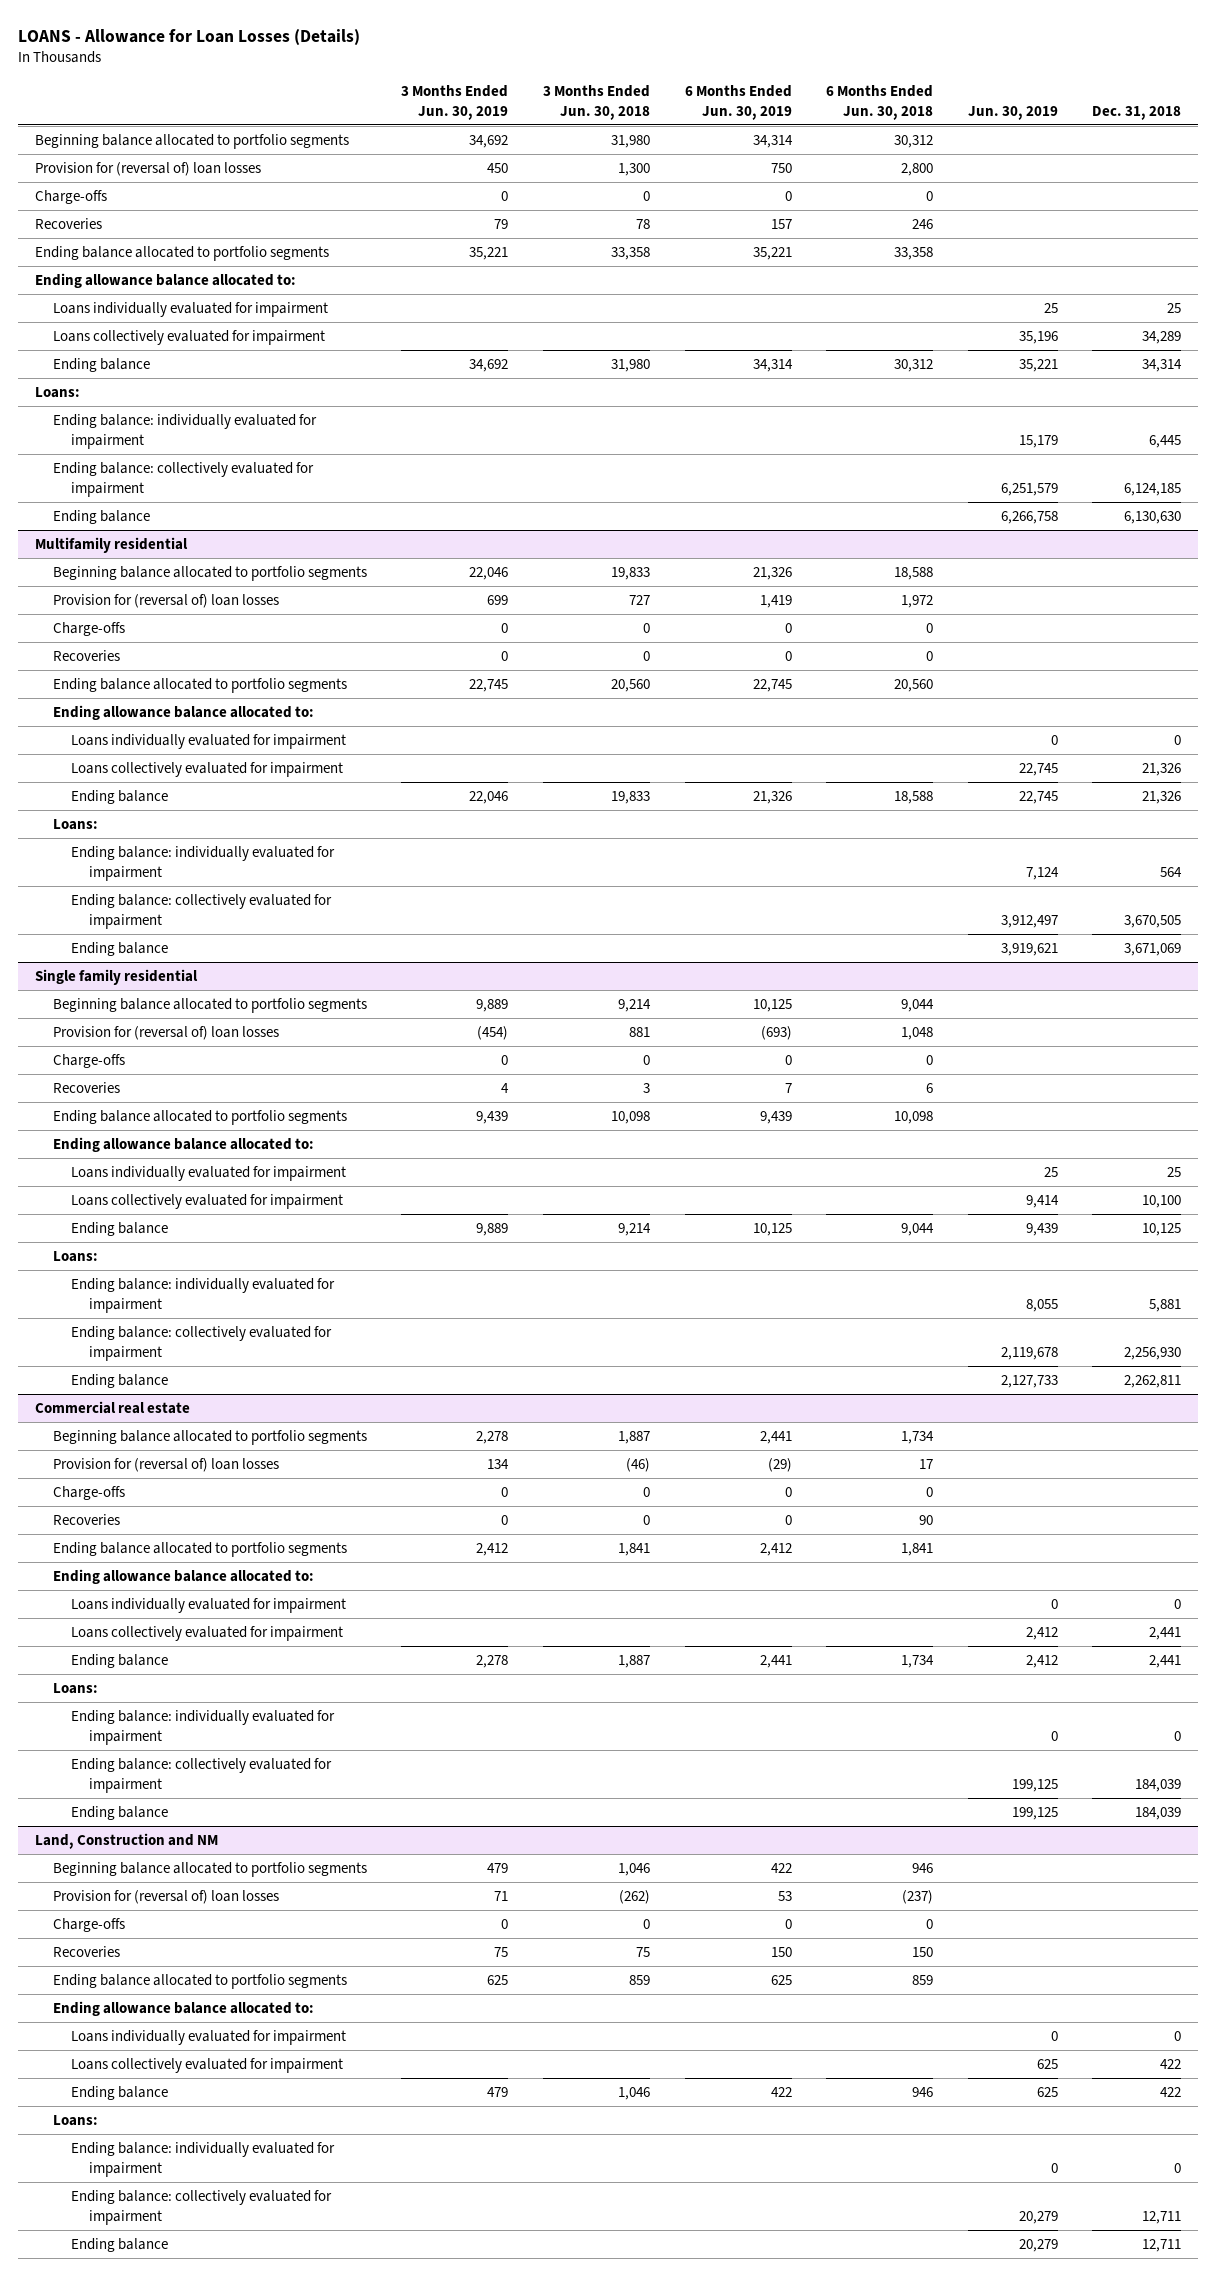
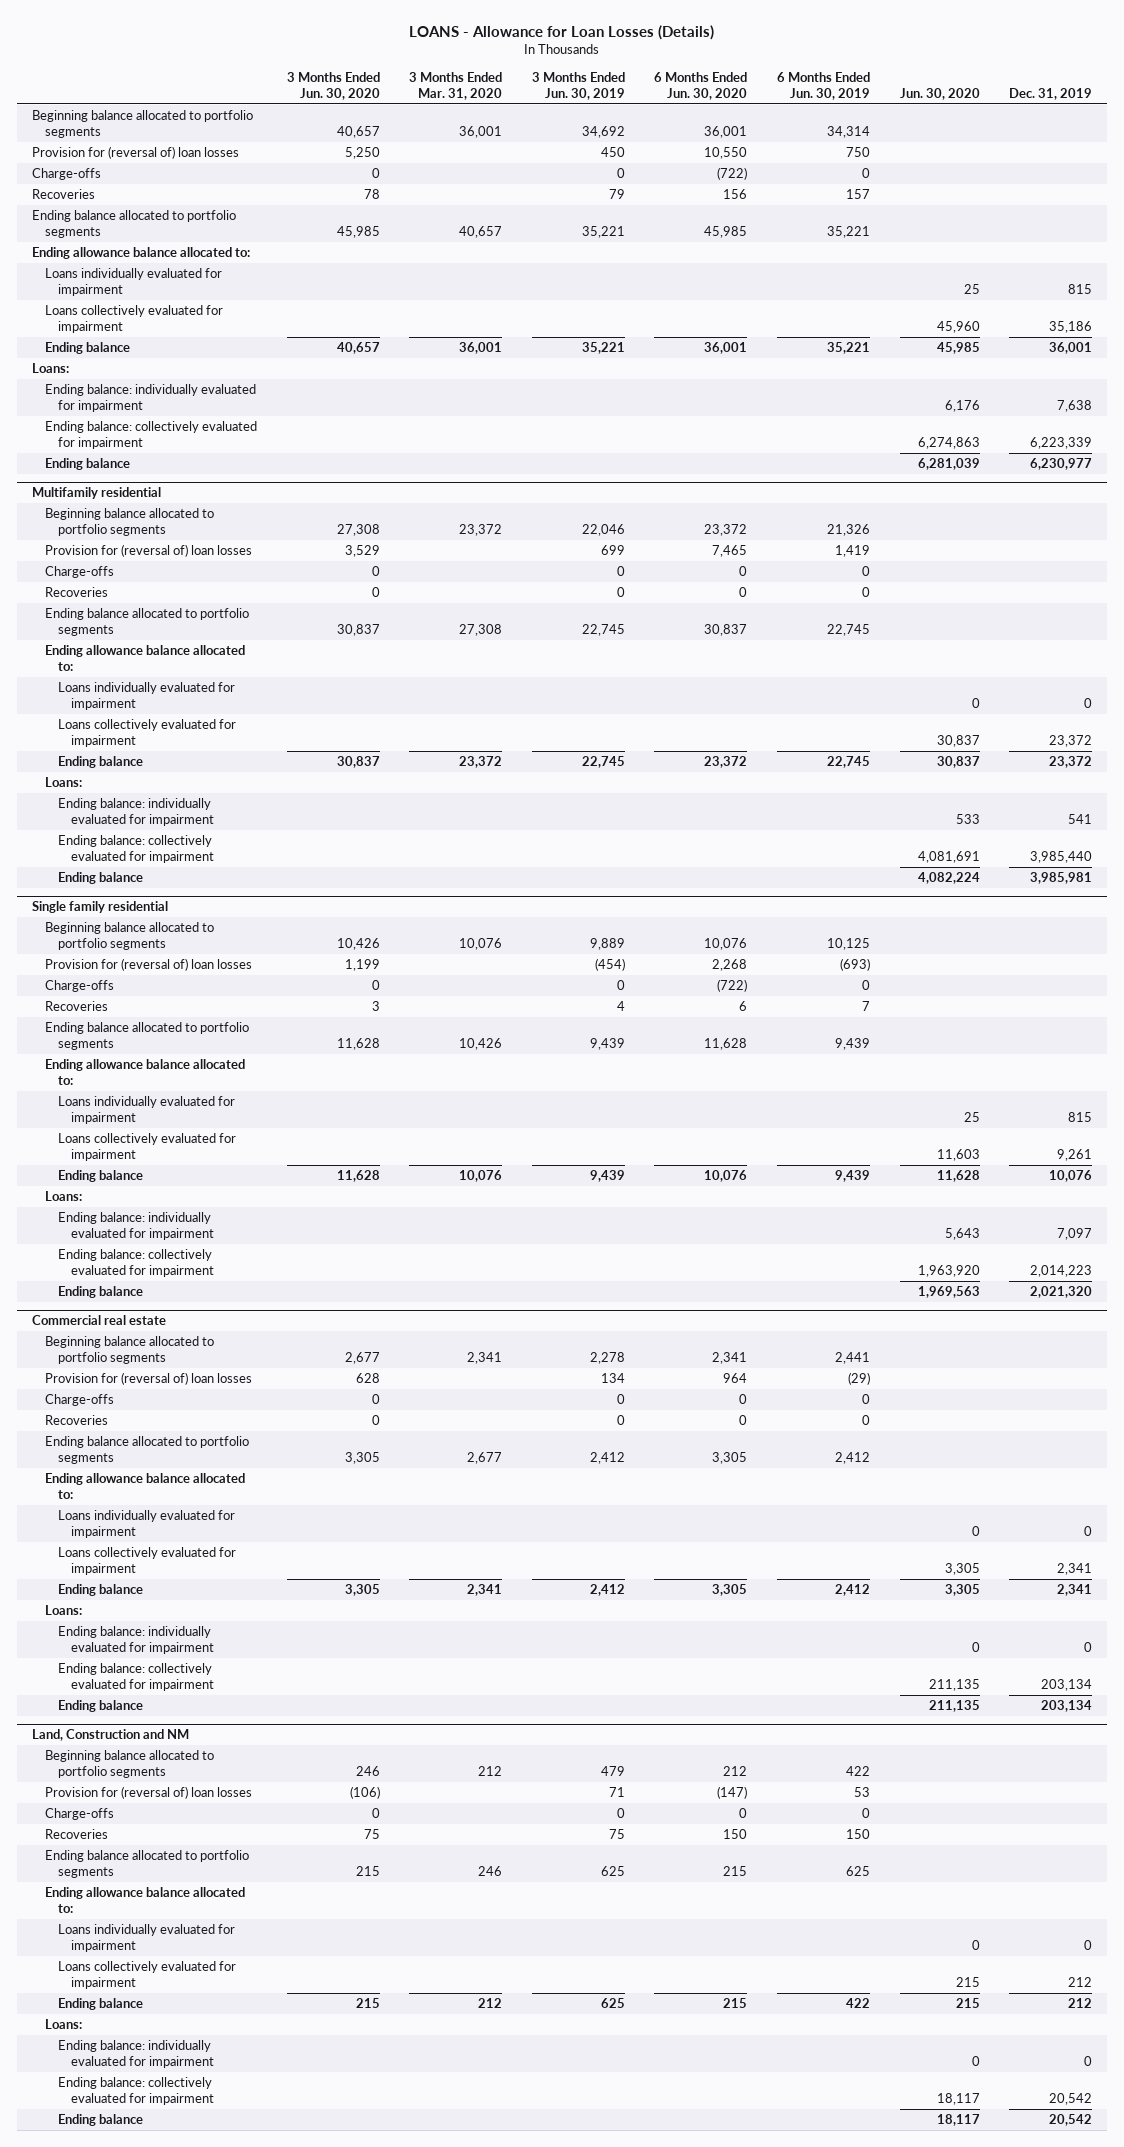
[543,85,651,121] 3 Months Ended Jun. 30, 2018 -> none
[826,85,934,121] 6 Months Ended Jun. 30, 2018 -> none
[967,106,1058,121] Jun. 30, 2019 -> none
[1092,106,1182,121] Dec. 31, 2018 -> none
none -> [286,71,380,100] 3 Months Ended Jun. 30, 2020
none -> [409,71,503,100] 3 Months Ended Mar. 31, 2020
none -> [654,71,748,100] 6 Months Ended Jun. 30, 2020
none -> [899,87,980,100] Jun. 30, 2020
none -> [1009,87,1093,100] Dec. 31, 2019
[469,358,509,372] 34,692 -> [581,341,625,354] 35,221
[752,358,793,372] 34,314 -> [826,341,870,354] 35,221
[469,790,509,804] 22,046 -> [581,755,625,768] 22,745
[752,790,792,804] 21,326 -> [826,755,870,768] 22,745
[476,1222,509,1236] 9,889 -> [589,1169,625,1182] 9,439
[752,1222,792,1236] 10,125 -> [834,1169,870,1182] 9,439
[476,1654,509,1668] 2,278 -> [589,1583,625,1596] 2,412
[759,1654,792,1668] 2,441 -> [834,1583,870,1596] 2,412
[487,2086,509,2097] 479 -> [600,1997,625,2008] 625

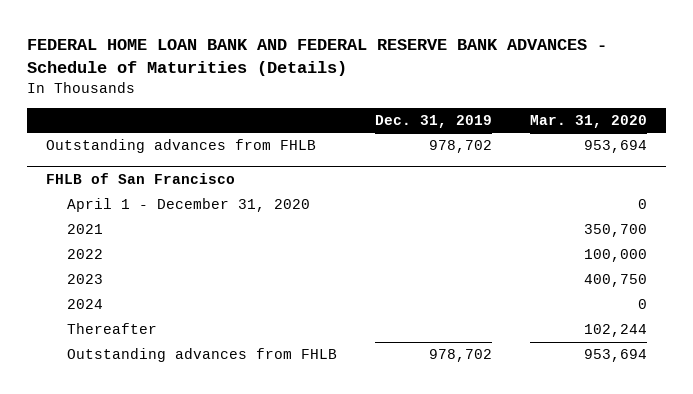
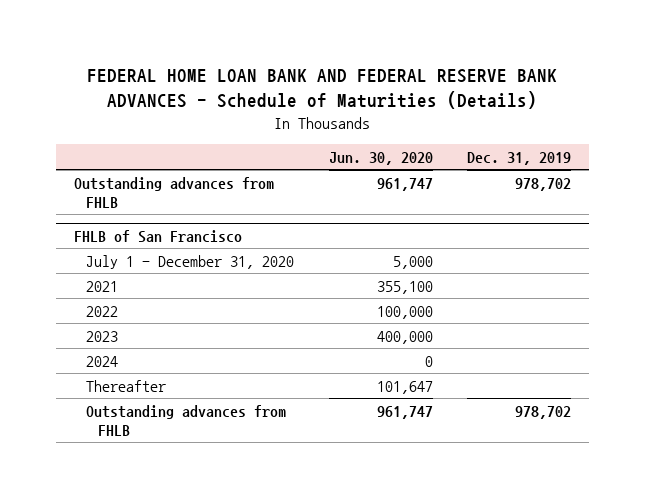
[529,114,647,128] Mar. 31, 2020 -> none
none -> [328,151,433,165] Jun. 30, 2020
[67,198,311,213] April 1 - December 31, 2020 -> [85,254,294,269] July 1 - December 31, 2020

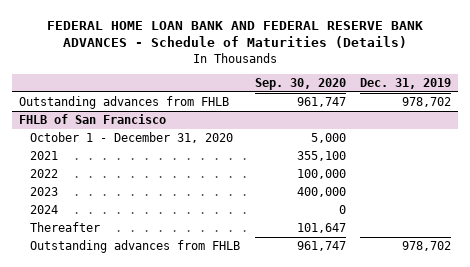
[328,151,433,165] Jun. 30, 2020 -> none
none -> [254,77,346,90] Sep. 30, 2020
[85,254,294,269] July 1 - December 31, 2020 -> [30,131,234,143] October 1 - December 31, 2020

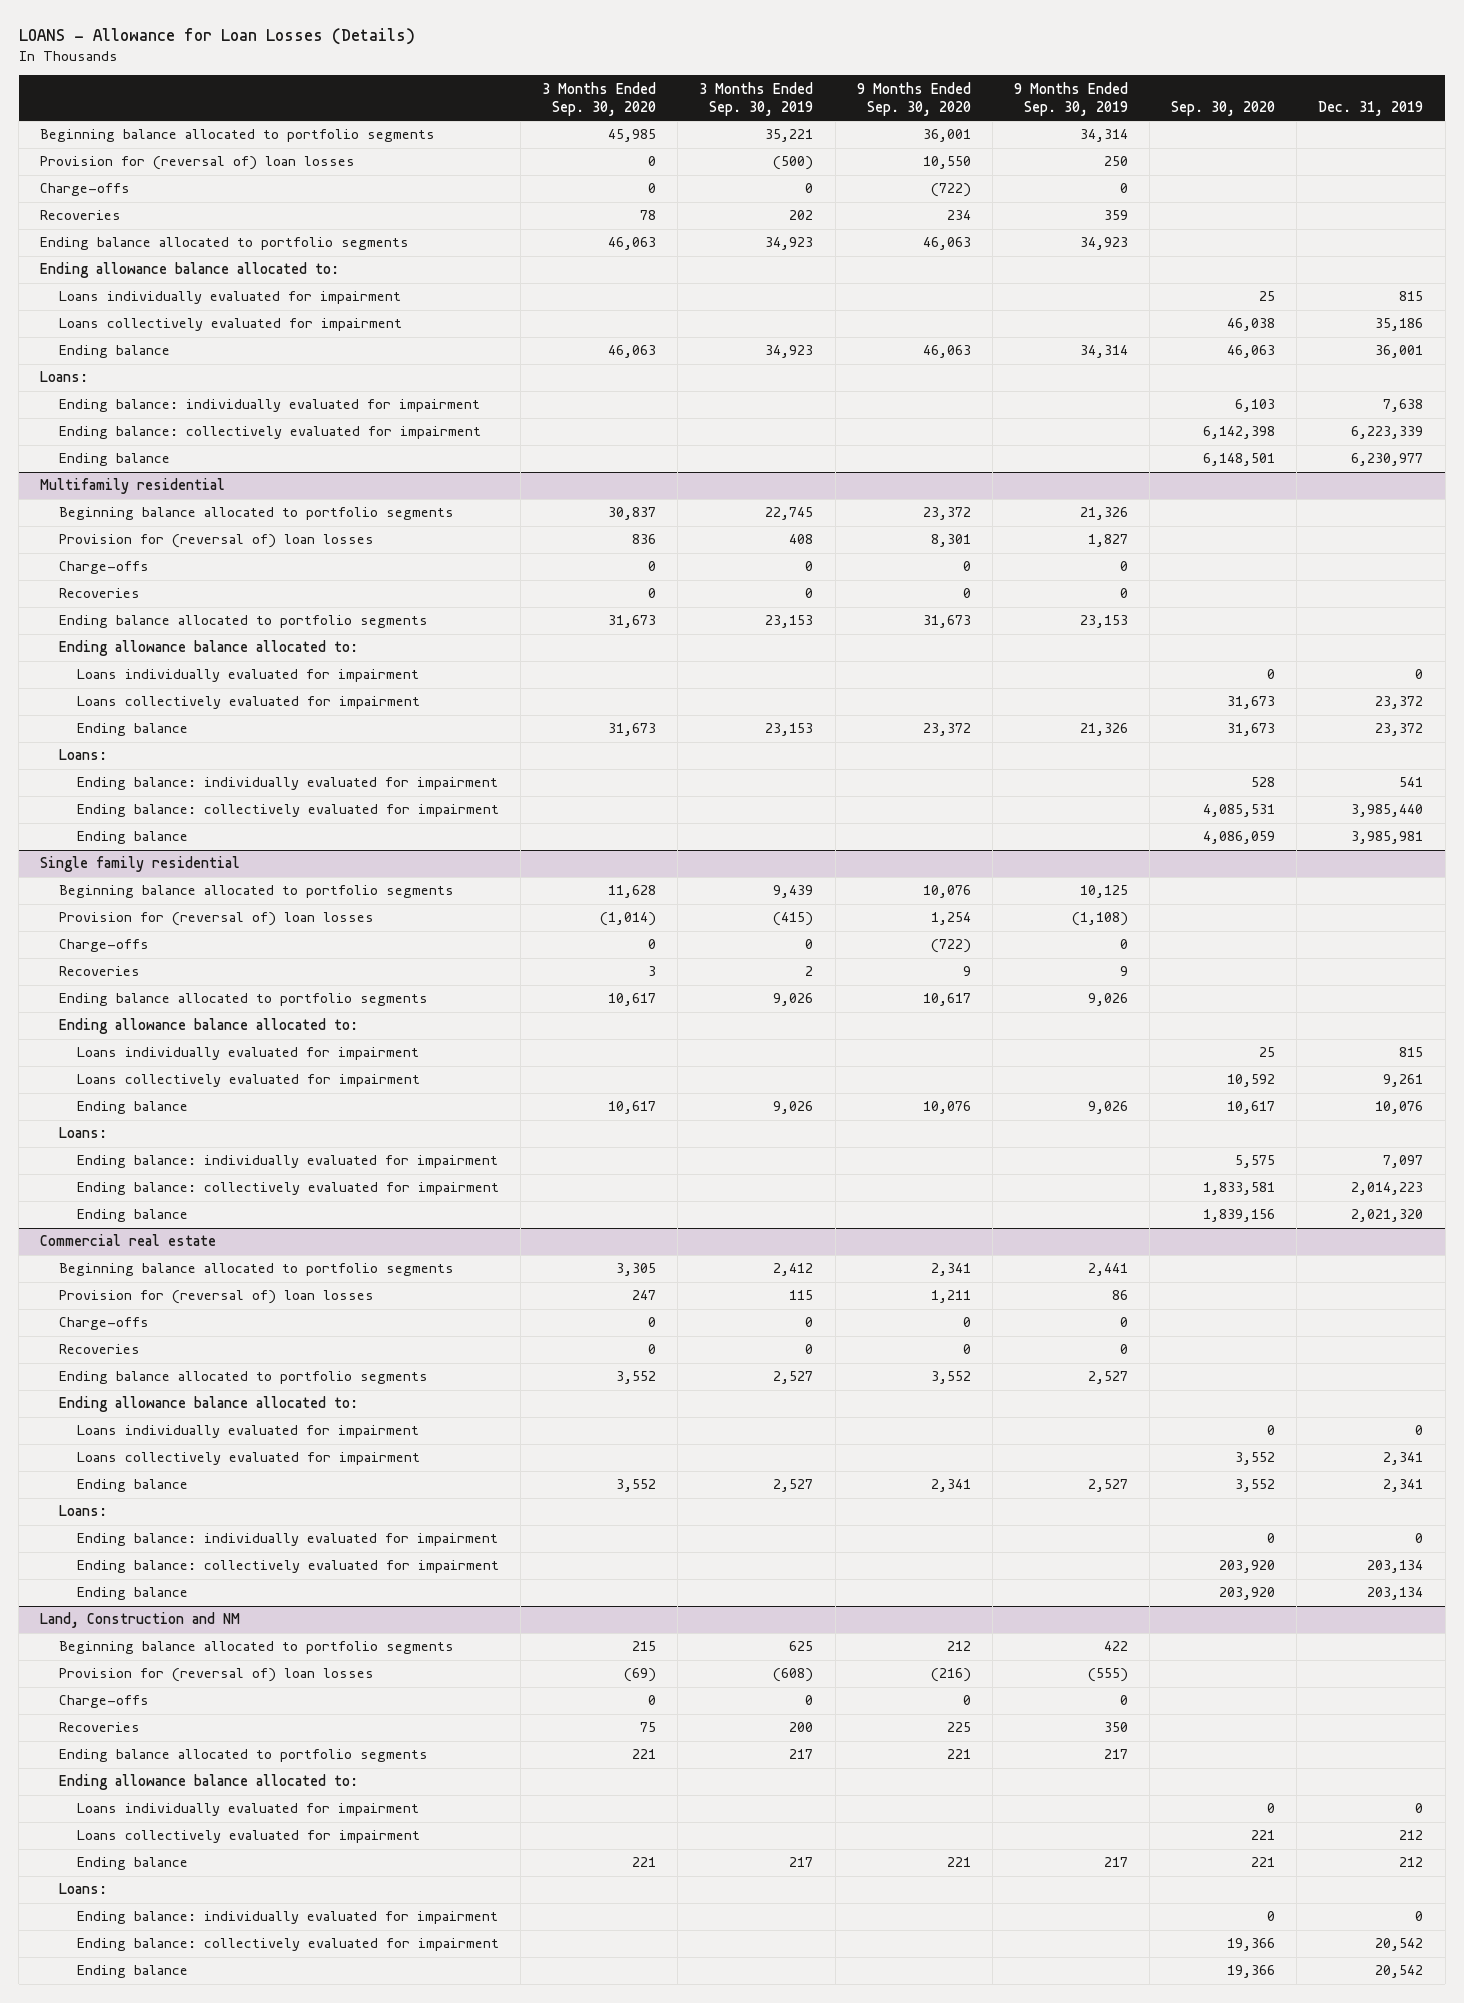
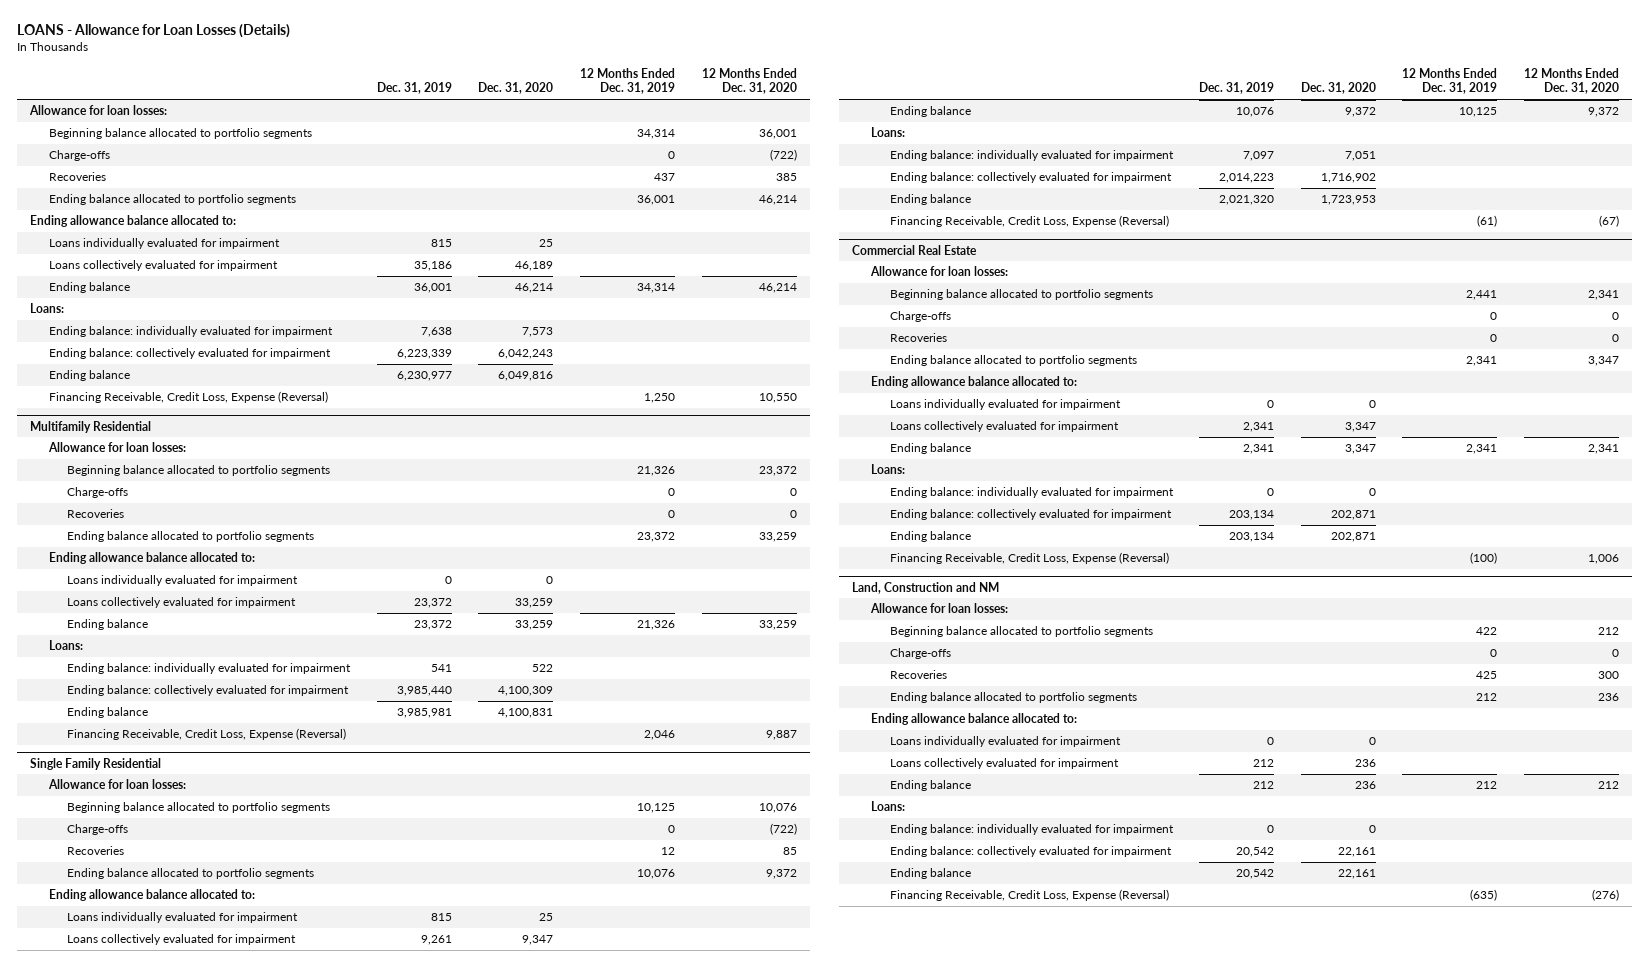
[542,81,657,116] 3 Months Ended Sep. 30, 2020 -> none
[699,81,814,116] 3 Months Ended Sep. 30, 2019 -> none
[856,81,971,116] 9 Months Ended Sep. 30, 2020 -> none
[1013,81,1128,116] 9 Months Ended Sep. 30, 2019 -> none
[1171,100,1276,116] Sep. 30, 2020 -> none
none -> [478,82,554,95] Dec. 31, 2020
none -> [579,67,675,95] 12 Months Ended Dec. 31, 2019
none -> [701,67,797,95] 12 Months Ended Dec. 31, 2020
none -> [29,105,168,116] Allowance for loan losses:
[40,156,356,171] Provision for (reversal of) loan losses -> none
none -> [48,391,328,404] Financing Receivable, Credit Loss, Expense (Reversal)
[40,478,226,495] Multifamily residential -> [30,420,152,433] Multifamily Residential
none -> [47,442,186,453] Allowance for loan losses:
[58,534,374,549] Provision for (reversal of) loan losses -> none
none -> [67,728,347,741] Financing Receivable, Credit Loss, Expense (Reversal)
[40,856,241,873] Single family residential -> [30,757,162,770] Single Family Residential
none -> [47,779,186,790] Allowance for loan losses:
[58,912,374,927] Provision for (reversal of) loan losses -> none
none -> [889,215,1169,228] Financing Receivable, Credit Loss, Expense (Reversal)
[40,1234,217,1247] Commercial real estate -> [852,244,978,255] Commercial Real Estate
none -> [869,266,1008,277] Allowance for loan losses:
[58,1290,374,1305] Provision for (reversal of) loan losses -> none
none -> [889,552,1169,565] Financing Receivable, Credit Loss, Expense (Reversal)
none -> [869,603,1008,614] Allowance for loan losses:
[58,1668,374,1683] Provision for (reversal of) loan losses -> none
none -> [889,889,1169,902] Financing Receivable, Credit Loss, Expense (Reversal)

